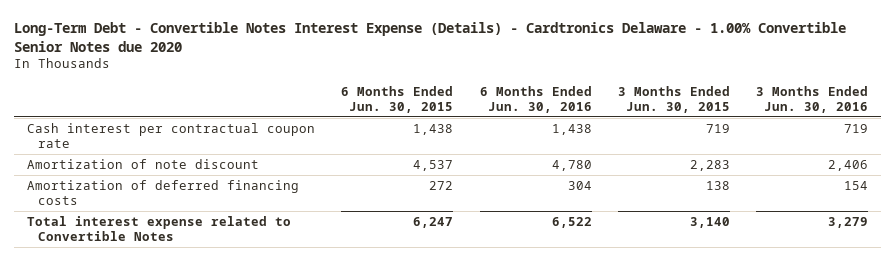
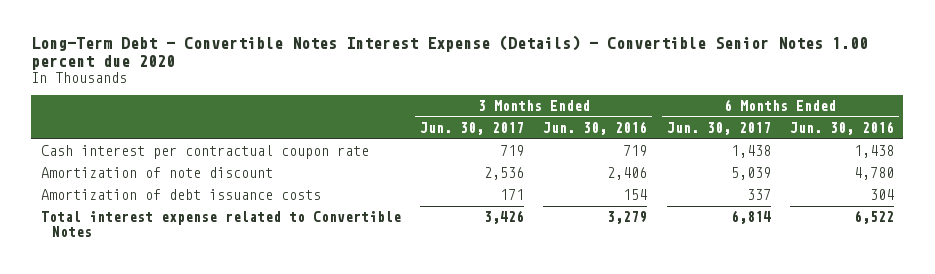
[13,21,846,52] Long-Term Debt - Convertible Notes Interest Expense (Details) - Cardtronics Delaware - 1.00% Convertible Senior Notes due 2020 -> [31,35,869,71] Long-Term Debt - Convertible Notes Interest Expense (Details) - Convertible Senior Notes 1.00 percent due 2020
[341,85,454,113] 6 Months Ended Jun. 30, 2015 -> none
[617,85,730,113] 3 Months Ended Jun. 30, 2015 -> none
none -> [420,122,525,136] Jun. 30, 2017
none -> [666,122,771,136] Jun. 30, 2017
[26,180,299,205] Amortization of deferred financing costs -> [41,189,322,201] Amortization of debt issuance costs

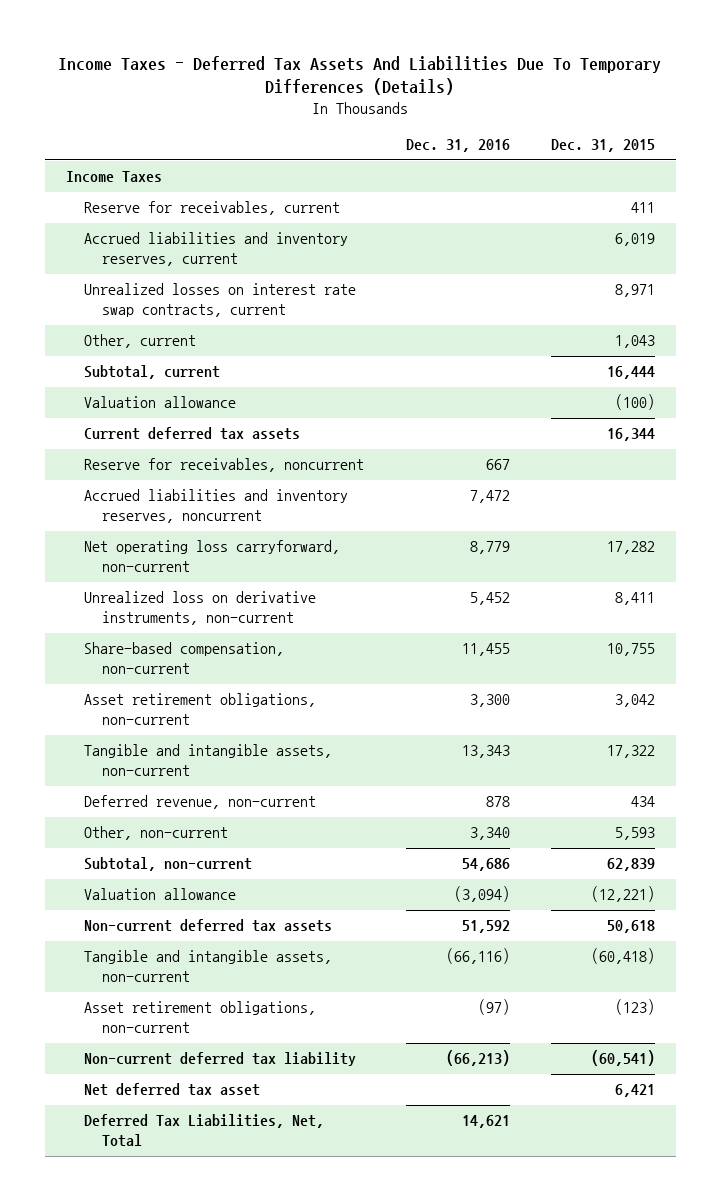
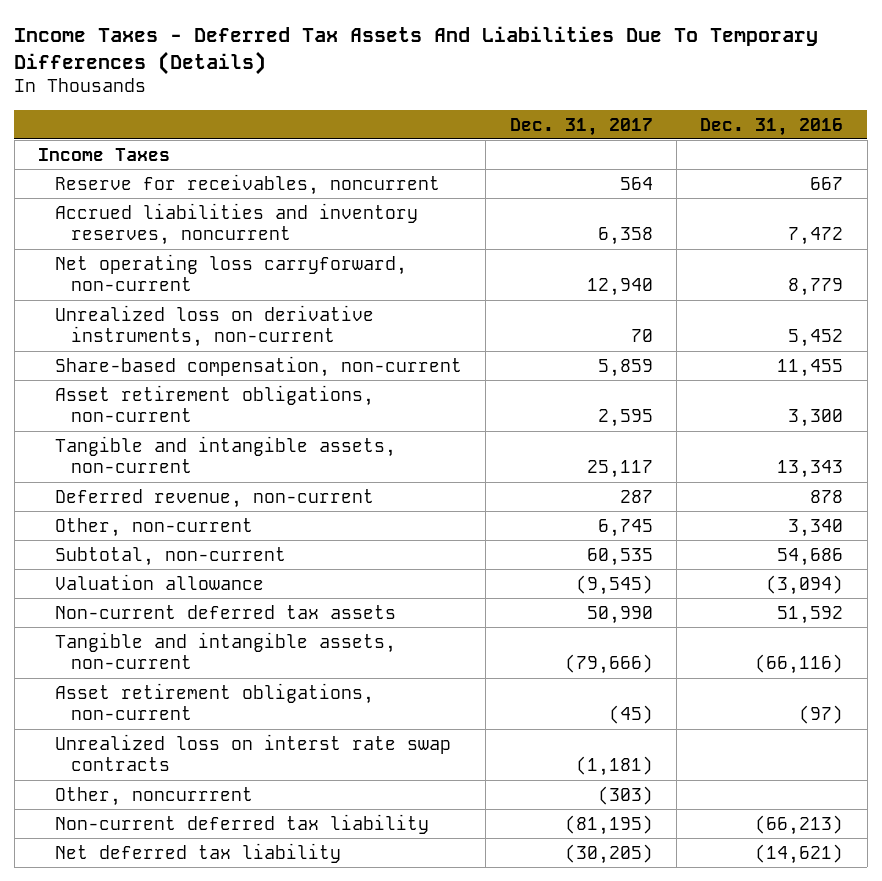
[551,138,656,152] Dec. 31, 2015 -> none
none -> [509,117,653,136] Dec. 31, 2017
[83,201,340,216] Reserve for receivables, current -> none
[83,232,348,267] Accrued liabilities and inventory reserves, current -> none
[83,283,356,318] Unrealized losses on interest rate swap contracts, current -> none
[83,334,196,349] Other, current -> none
[83,365,220,380] Subtotal, current -> none
[83,396,236,409] Valuation allowance -> none
[83,427,300,441] Current deferred tax assets -> none
none -> [54,733,451,772] Unrealized loss on interst rate swap contracts
none -> [54,786,253,806] Other, noncurrrent
[83,1083,260,1097] Net deferred tax asset -> none
[83,1114,324,1148] Deferred Tax Liabilities, Net, Total -> [54,842,341,863] Net deferred tax liability
[461,1115,510,1129] 14,621 -> [755,843,844,864] (14,621)

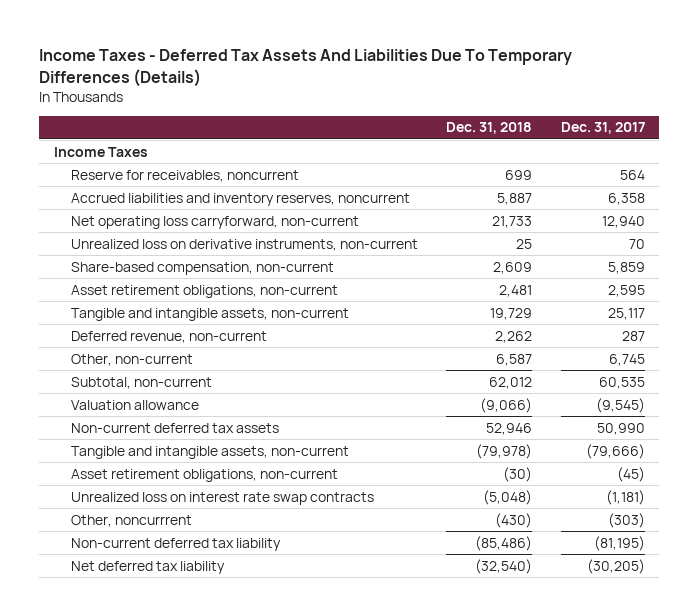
[700,117,844,136] Dec. 31, 2016 -> none
none -> [446,122,533,135] Dec. 31, 2018
[54,733,451,772] Unrealized loss on interst rate swap contracts -> [70,491,374,505] Unrealized loss on interest rate swap contracts

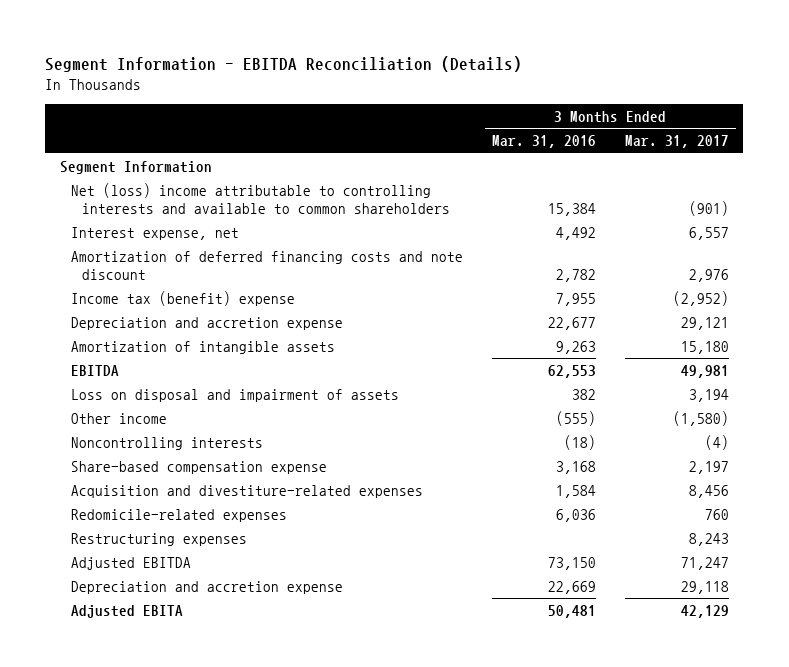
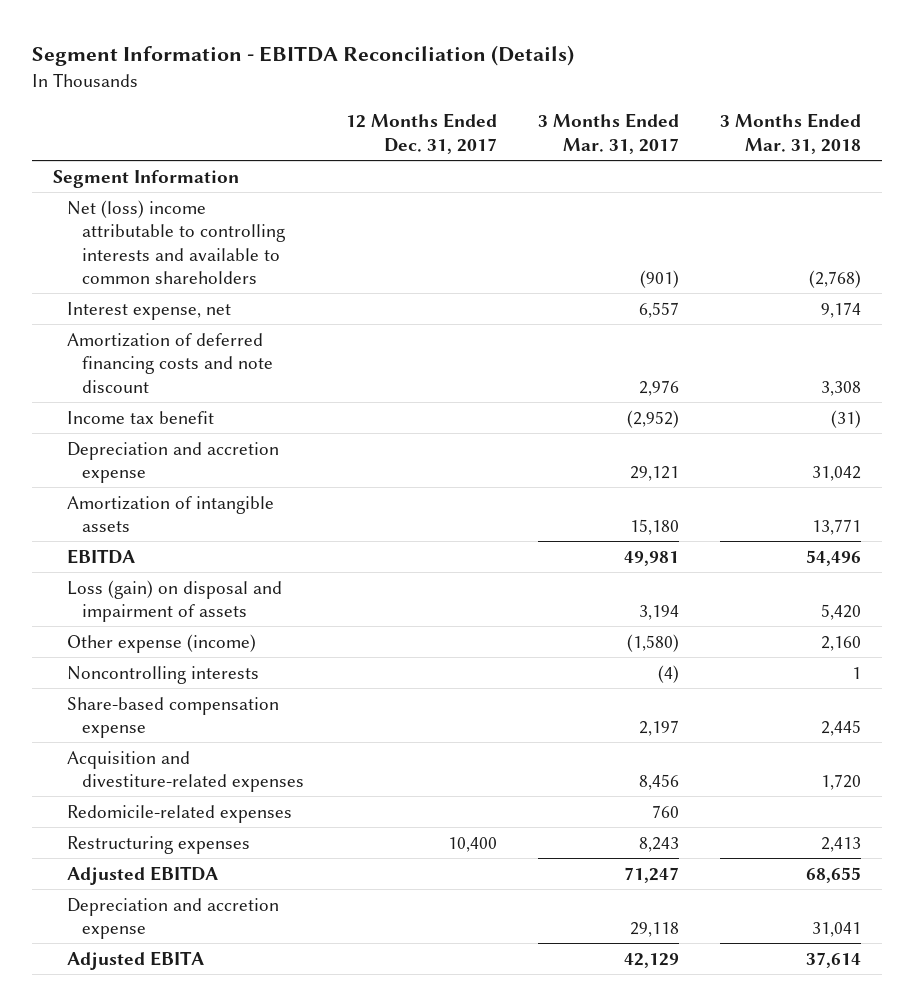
[491,135,596,149] Mar. 31, 2016 -> none
none -> [345,113,497,154] 12 Months Ended Dec. 31, 2017
none -> [720,113,862,154] 3 Months Ended Mar. 31, 2018
[70,290,295,306] Income tax (benefit) expense -> [67,410,215,424] Income tax benefit
[70,388,399,402] Loss on disposal and impairment of assets -> [67,579,283,623] Loss (gain) on disposal and impairment of assets
[70,412,167,424] Other income -> [67,633,257,653] Other expense (income)

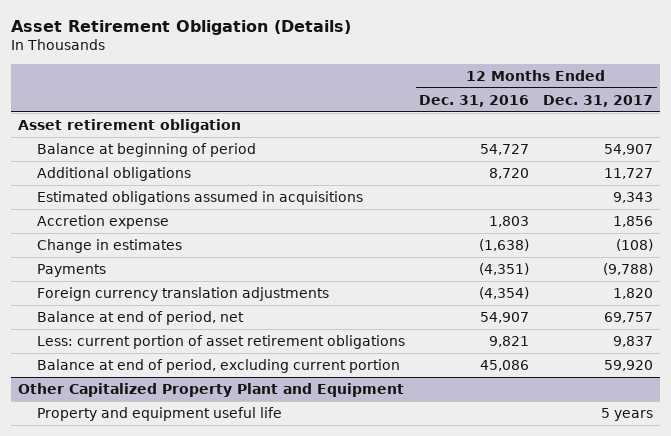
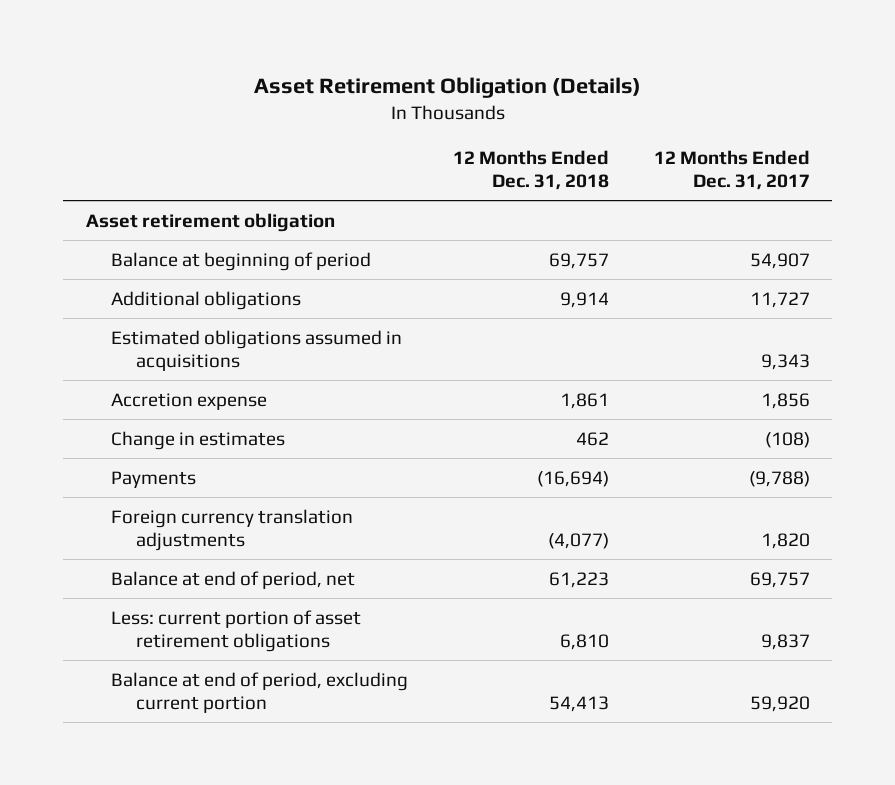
[419,94,530,107] Dec. 31, 2016 -> none
none -> [452,149,609,191] 12 Months Ended Dec. 31, 2018
[18,382,405,397] Other Capitalized Property Plant and Equipment -> none
[36,406,282,421] Property and equipment useful life -> none

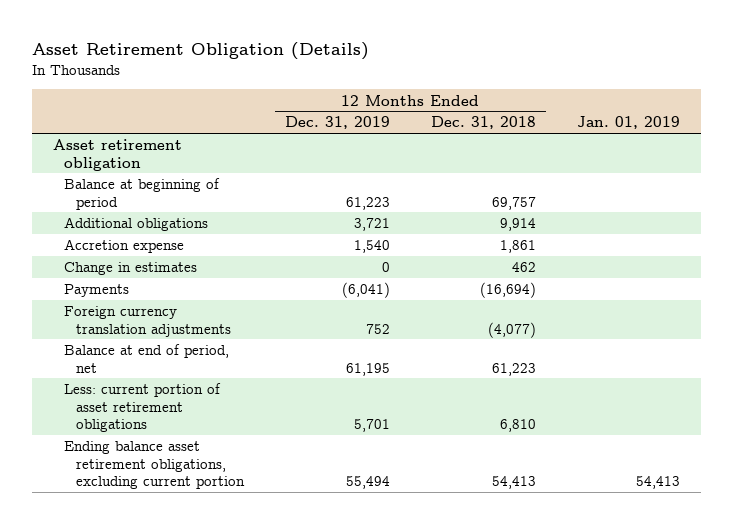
[653,149,810,191] 12 Months Ended Dec. 31, 2017 -> none
none -> [284,116,390,130] Dec. 31, 2019
none -> [577,116,681,130] Jan. 01, 2019
[110,329,402,372] Estimated obligations assumed in acquisitions -> none
[110,671,408,714] Balance at end of period, excluding current portion -> [64,441,245,490] Ending balance asset retirement obligations, excluding current portion

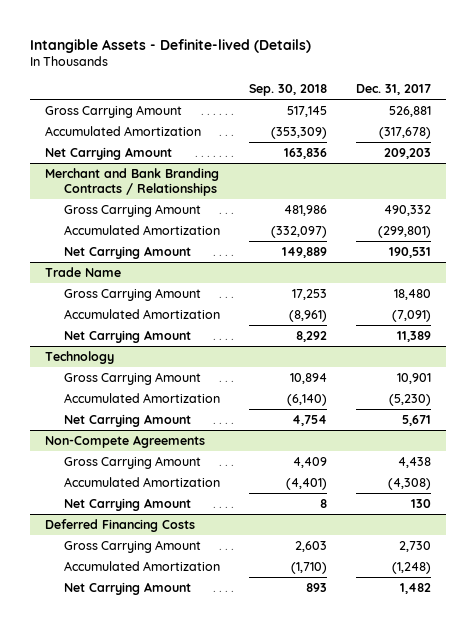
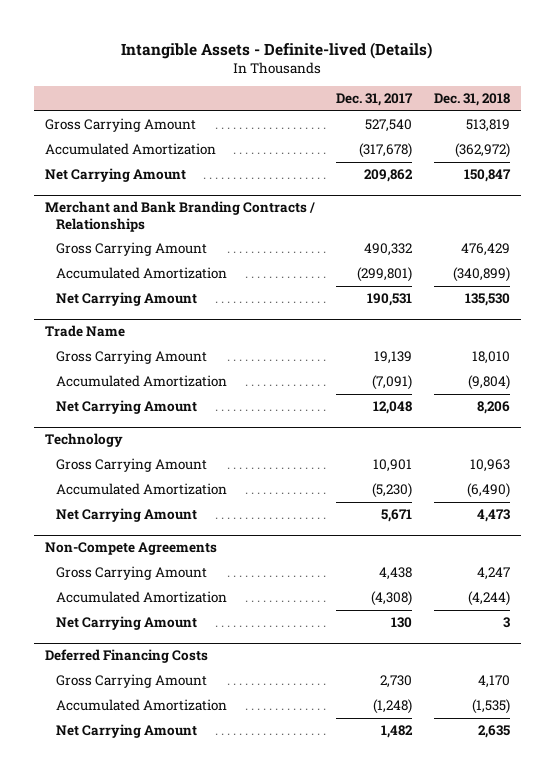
[248,84,327,97] Sep. 30, 2018 -> none
none -> [433,93,510,107] Dec. 31, 2018
[388,105,431,117] 526,881 -> [365,119,413,133] 527,540
[383,147,431,159] 209,203 -> [364,169,414,183] 209,862
[393,288,431,300] 18,480 -> [374,351,413,365] 19,139
[396,330,431,342] 11,389 -> [373,401,413,415] 12,048

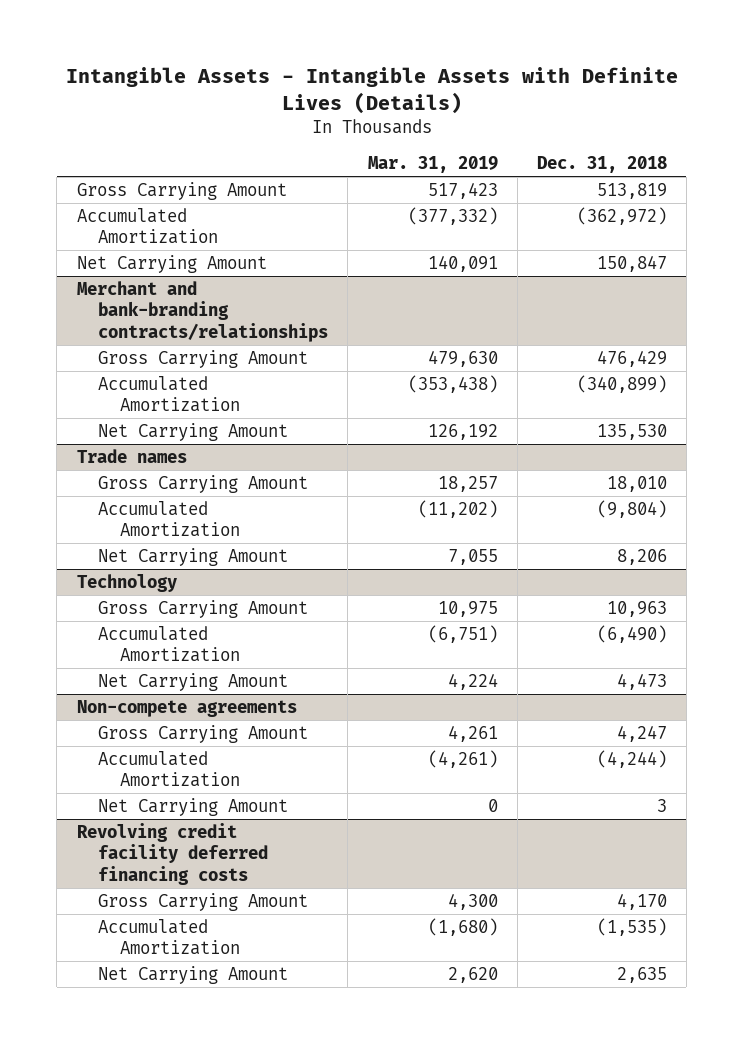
[121,41,433,59] Intangible Assets - Definite-lived (Details) -> [65,67,678,114] Intangible Assets - Intangible Assets with Definite Lives (Details)
[336,93,414,107] Dec. 31, 2017 -> none
none -> [367,156,498,174] Mar. 31, 2019
[44,201,315,232] Merchant and Bank Branding Contracts / Relationships -> [76,281,329,342] Merchant and bank-branding contracts/relationships
[44,325,125,338] Trade Name -> [76,449,187,464] Trade names
[44,542,217,556] Non-Compete Agreements -> [76,700,297,718] Non-compete agreements
[44,649,208,664] Deferred Financing Costs -> [76,823,269,885] Revolving credit facility deferred financing costs

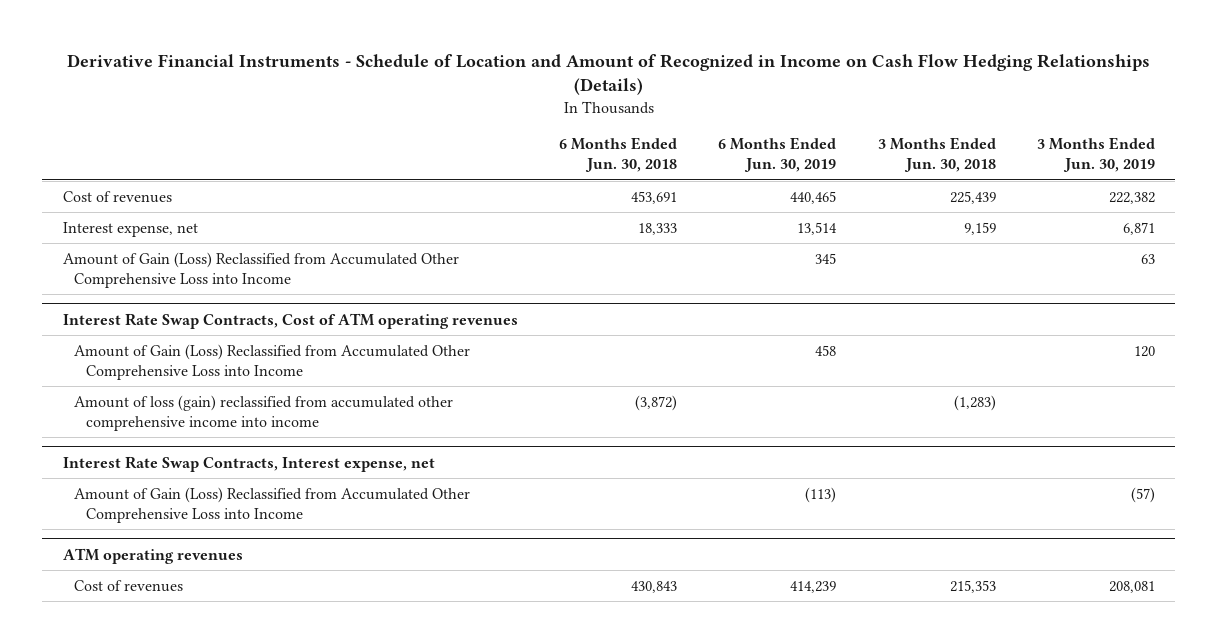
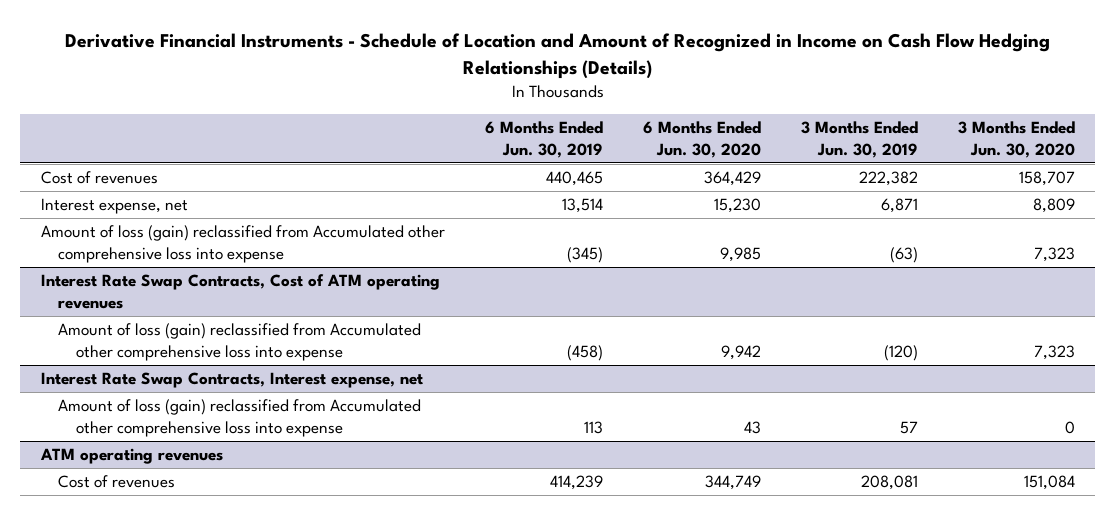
[559,137,678,172] 6 Months Ended Jun. 30, 2018 -> none
[877,137,996,172] 3 Months Ended Jun. 30, 2018 -> none
none -> [642,120,761,158] 6 Months Ended Jun. 30, 2020
none -> [958,120,1076,158] 3 Months Ended Jun. 30, 2020
[62,251,459,288] Amount of Gain (Loss) Reclassified from Accumulated Other Comprehensive Loss into Income -> [40,225,445,264] Amount of loss (gain) reclassified from Accumulated other comprehensive loss into expense
[815,252,837,264] 345 -> [566,247,603,264] (345)
[1140,253,1155,264] 63 -> [890,247,919,264] (63)
[74,394,454,431] Amount of loss (gain) reclassified from accumulated other comprehensive income into income -> none
[74,343,471,380] Amount of Gain (Loss) Reclassified from Accumulated Other Comprehensive Loss into Income -> [58,323,422,362] Amount of loss (gain) reclassified from Accumulated other comprehensive loss into expense
[815,344,837,356] 458 -> [566,345,603,362] (458)
[1133,345,1155,357] 120 -> [884,345,919,362] (120)
[74,486,471,523] Amount of Gain (Loss) Reclassified from Accumulated Other Comprehensive Loss into Income -> [58,399,422,438] Amount of loss (gain) reclassified from Accumulated other comprehensive loss into expense
[805,486,837,503] (113) -> [583,421,603,435] 113
[1130,486,1155,503] (57) -> [900,421,919,435] 57

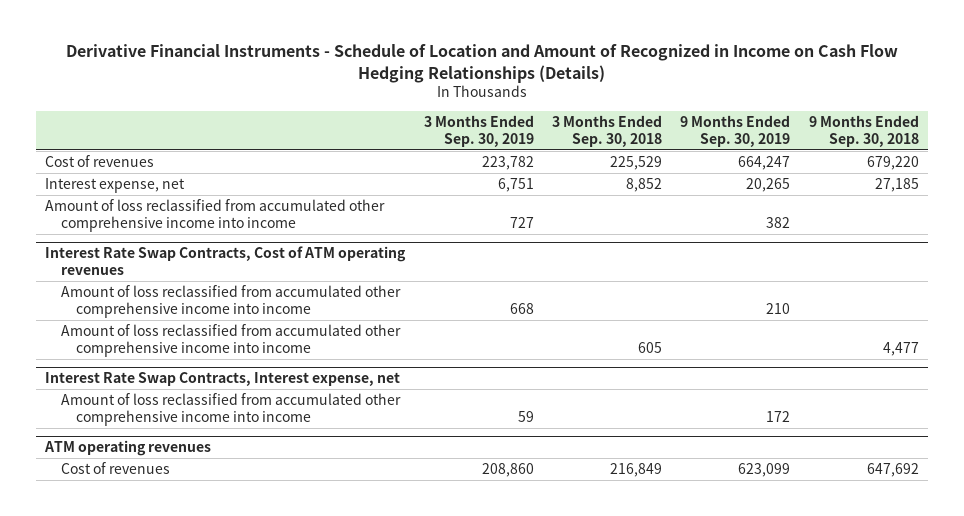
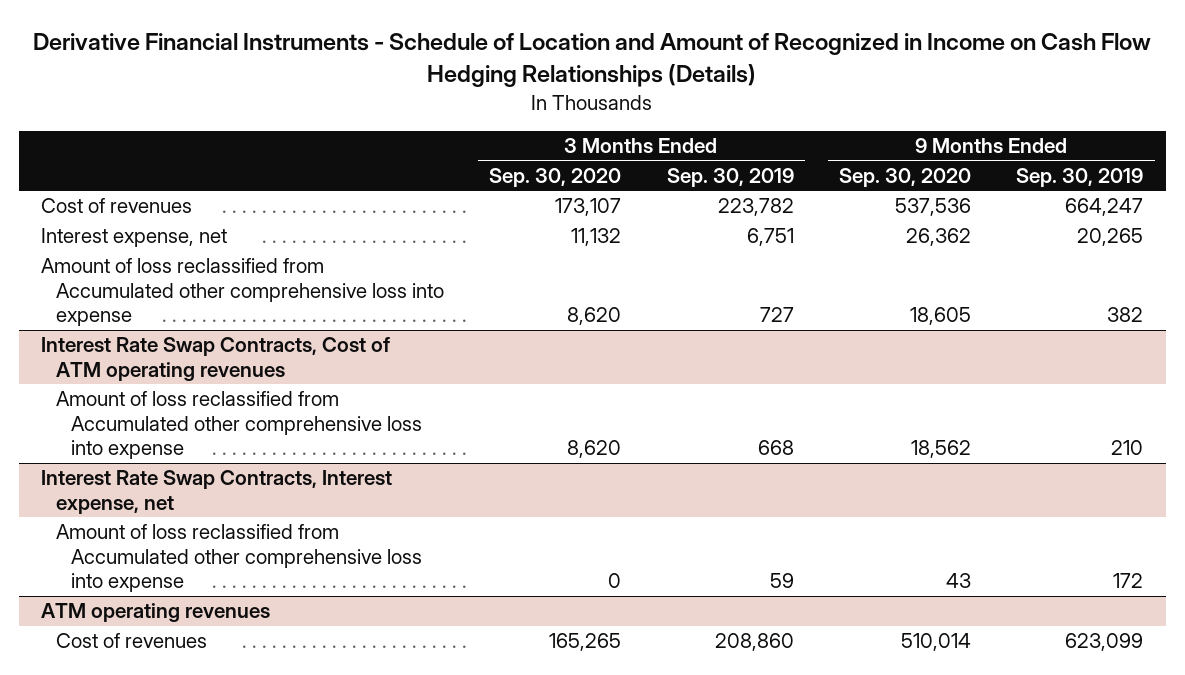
[551,115,662,147] 3 Months Ended Sep. 30, 2018 -> none
[808,115,919,147] 9 Months Ended Sep. 30, 2018 -> none
none -> [489,167,622,187] Sep. 30, 2020
none -> [838,167,971,187] Sep. 30, 2020
[45,199,386,232] Amount of loss reclassified from accumulated other comprehensive income into income -> [41,258,444,327] Amount of loss reclassified from Accumulated other comprehensive loss into expense
[60,324,401,357] Amount of loss reclassified from accumulated other comprehensive income into income -> none
[60,285,401,318] Amount of loss reclassified from accumulated other comprehensive income into income -> [55,391,422,460] Amount of loss reclassified from Accumulated other comprehensive loss into expense
[60,393,401,426] Amount of loss reclassified from accumulated other comprehensive income into income -> [55,524,422,593] Amount of loss reclassified from Accumulated other comprehensive loss into expense

